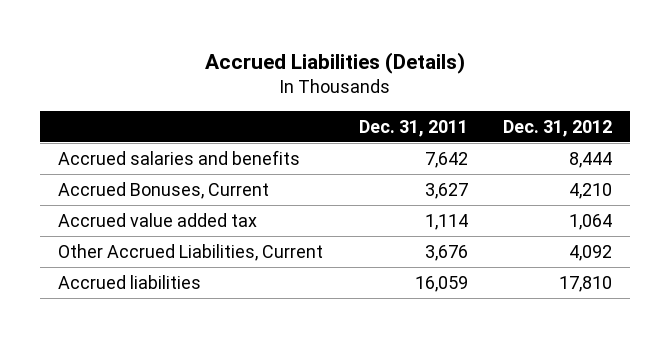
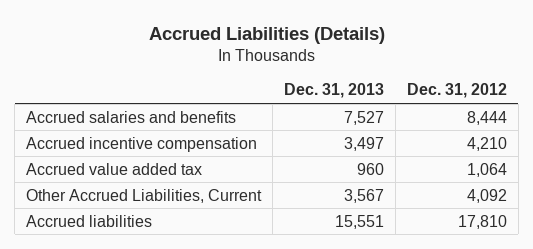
[358,119,468,137] Dec. 31, 2011 -> none
none -> [284,83,385,99] Dec. 31, 2013
[58,181,270,199] Accrued Bonuses, Current -> [26,136,258,152] Accrued incentive compensation

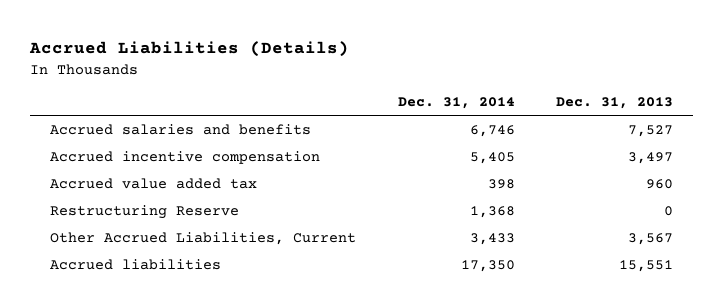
[406,83,507,99] Dec. 31, 2012 -> none
none -> [397,97,515,110] Dec. 31, 2014
none -> [50,204,240,219] Restructuring Reserve

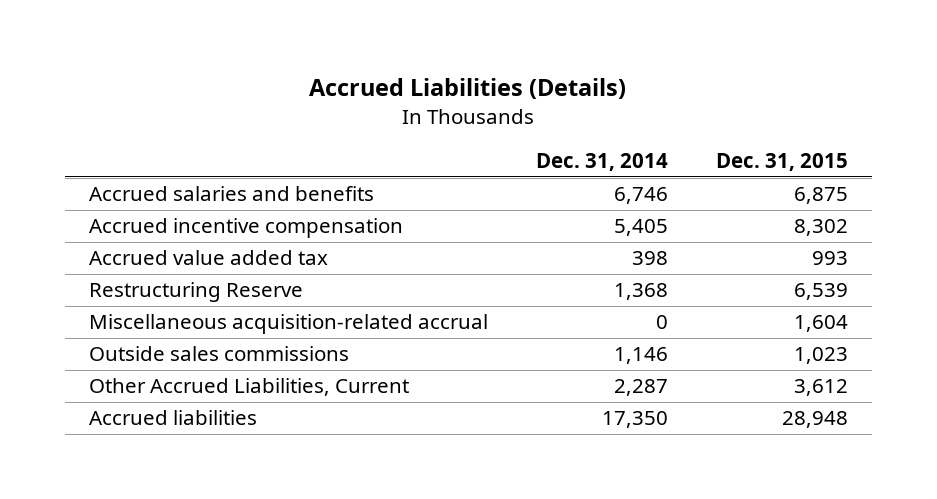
[555,97,673,110] Dec. 31, 2013 -> none
none -> [716,153,849,172] Dec. 31, 2015
none -> [88,314,488,335] Miscellaneous acquisition-related accrual
none -> [88,346,349,362] Outside sales commissions
[469,232,515,245] 3,433 -> [613,379,668,397] 2,287

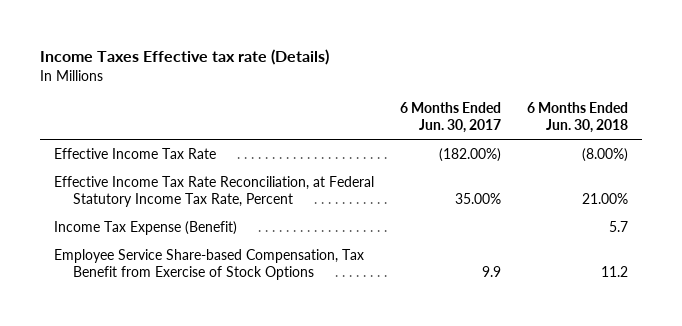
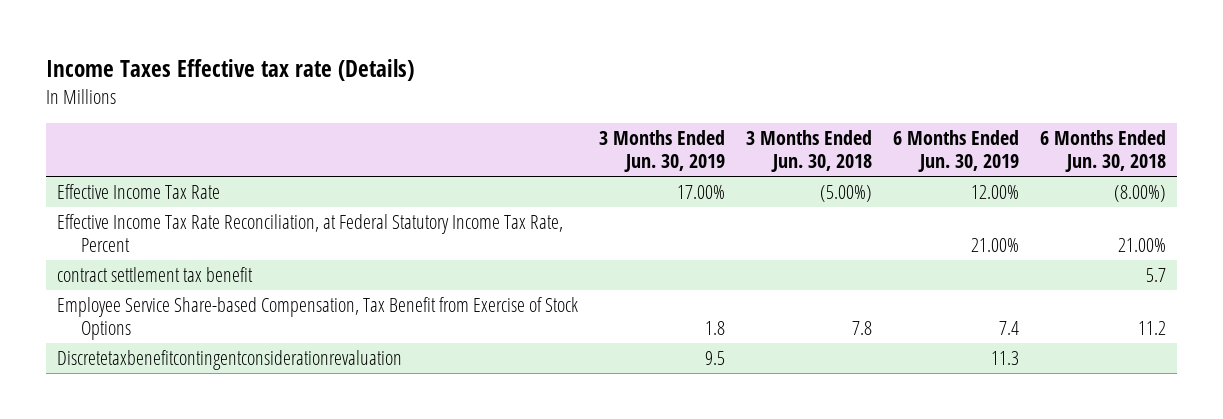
[399,102,501,134] 6 Months Ended Jun. 30, 2017 -> none
none -> [598,130,725,173] 3 Months Ended Jun. 30, 2019
none -> [746,130,873,173] 3 Months Ended Jun. 30, 2018
none -> [893,130,1020,173] 6 Months Ended Jun. 30, 2019
[53,220,237,235] Income Tax Expense (Benefit) -> none
none -> [56,266,253,282] contract settlement tax benefit
none -> [56,349,402,370] Discretetaxbenefitcontingentconsiderationrevaluation

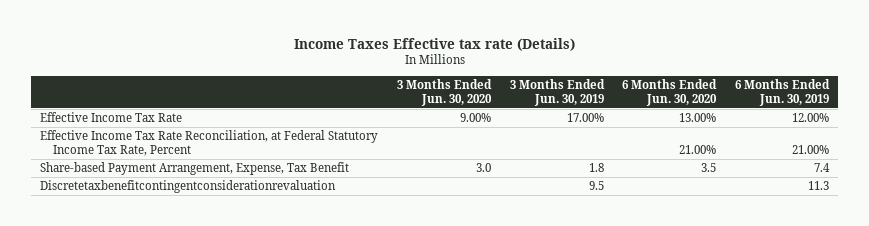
[746,130,873,173] 3 Months Ended Jun. 30, 2018 -> none
[1040,130,1167,173] 6 Months Ended Jun. 30, 2018 -> none
none -> [396,79,492,106] 3 Months Ended Jun. 30, 2020
none -> [622,79,718,106] 6 Months Ended Jun. 30, 2020
[56,266,253,282] contract settlement tax benefit -> none
[56,296,578,340] Employee Service Share-based Compensation, Tax Benefit from Exercise of Stock Options -> [40,162,350,176] Share-based Payment Arrangement, Expense, Tax Benefit

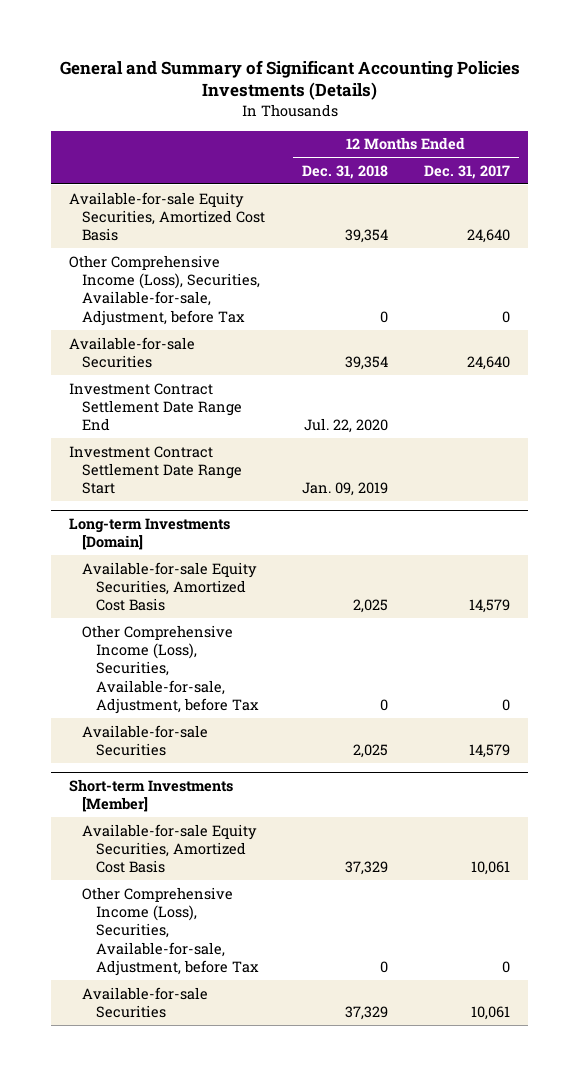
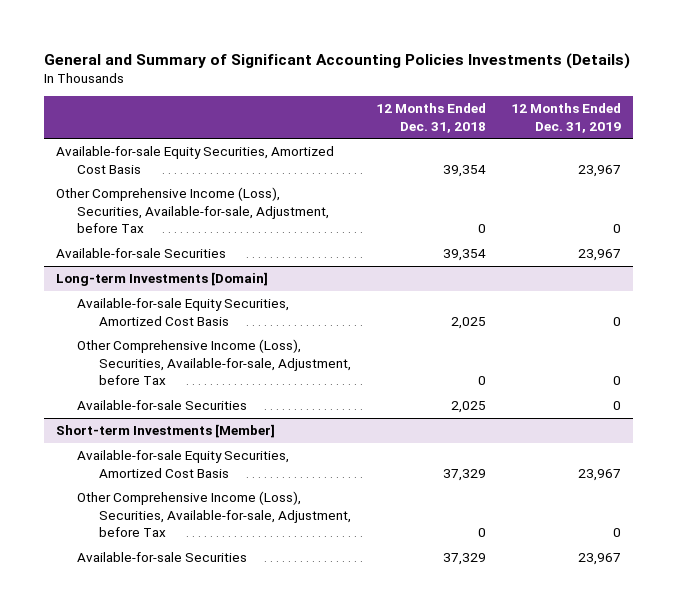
[424,164,511,179] Dec. 31, 2017 -> none
none -> [510,103,621,133] 12 Months Ended Dec. 31, 2019
[69,382,243,432] Investment Contract Settlement Date Range End -> none
[69,445,243,495] Investment Contract Settlement Date Range Start -> none

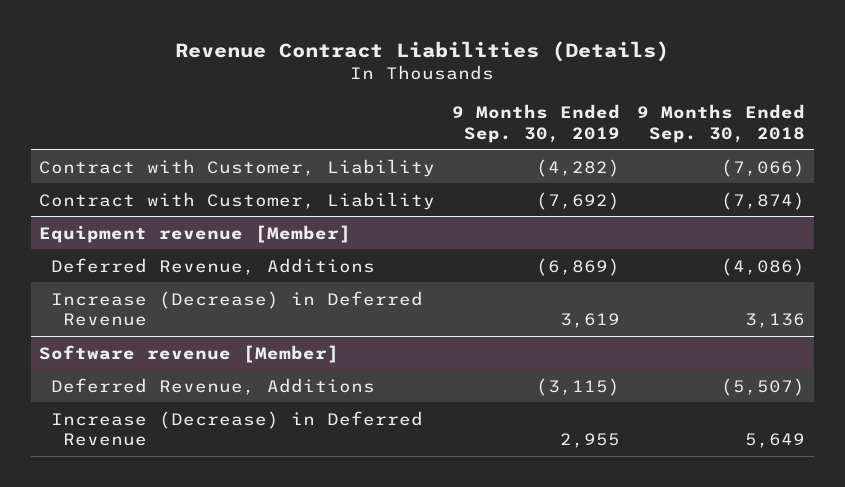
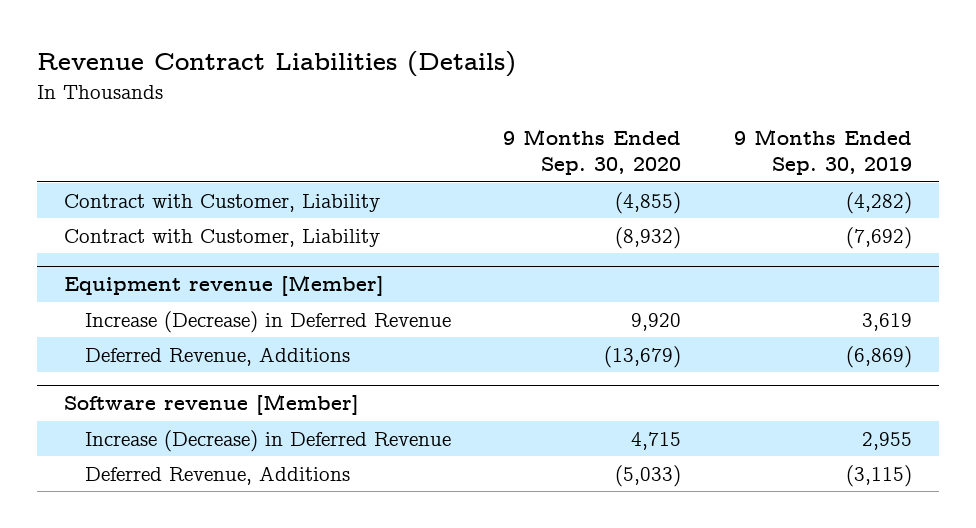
[637,104,806,143] 9 Months Ended Sep. 30, 2018 -> none
none -> [503,128,682,176] 9 Months Ended Sep. 30, 2020
[51,257,376,275] Deferred Revenue, Additions -> [84,347,350,367] Deferred Revenue, Additions
[51,377,376,395] Deferred Revenue, Additions -> [84,466,350,486] Deferred Revenue, Additions

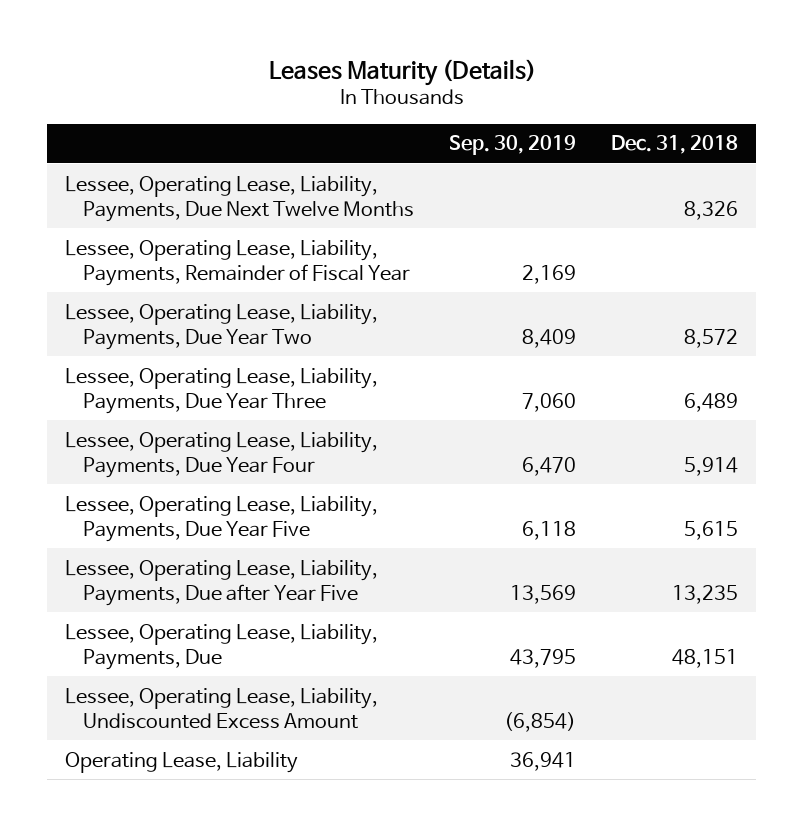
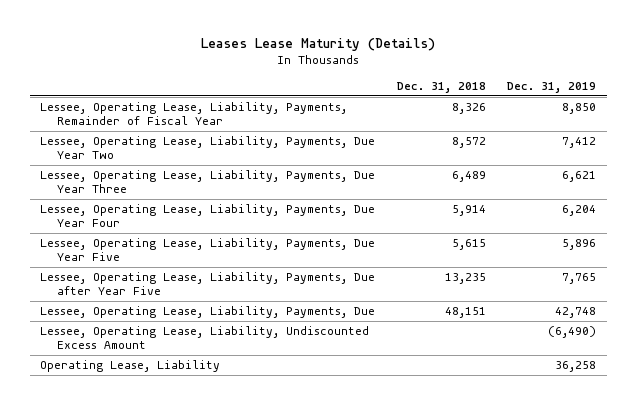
[268,58,536,86] Leases Maturity (Details) -> [201,38,436,52] Leases Lease Maturity (Details)
[449,135,577,156] Sep. 30, 2019 -> none
none -> [506,81,596,93] Dec. 31, 2019
[64,239,411,286] Lessee, Operating Lease, Liability, Payments, Remainder of Fiscal Year -> none
[64,175,415,222] Lessee, Operating Lease, Liability, Payments, Due Next Twelve Months -> [40,102,348,125] Lessee, Operating Lease, Liability, Payments, Remainder of Fiscal Year

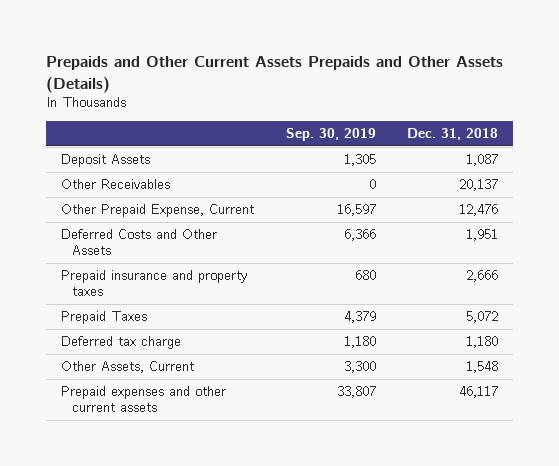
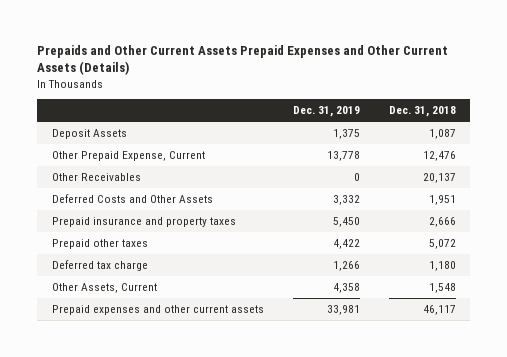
[45,56,503,93] Prepaids and Other Current Assets Prepaids and Other Assets (Details) -> [37,44,449,76] Prepaids and Other Current Assets Prepaid Expenses and Other Current Assets (Details)
[285,128,376,142] Sep. 30, 2019 -> none
none -> [292,106,360,118] Dec. 31, 2019
[61,179,171,190] Other Receivables -> [51,173,141,182] Other Receivables
[61,311,148,325] Prepaid Taxes -> [51,239,148,250] Prepaid other taxes

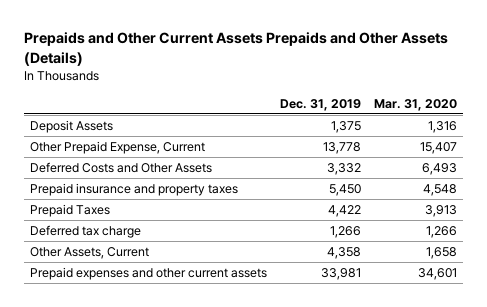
[37,44,449,76] Prepaids and Other Current Assets Prepaid Expenses and Other Current Assets (Details) -> [23,32,448,67] Prepaids and Other Current Assets Prepaids and Other Assets (Details)
[388,106,456,118] Dec. 31, 2018 -> none
none -> [373,98,457,111] Mar. 31, 2020
[51,173,141,182] Other Receivables -> none
[51,239,148,250] Prepaid other taxes -> [30,204,111,218] Prepaid Taxes

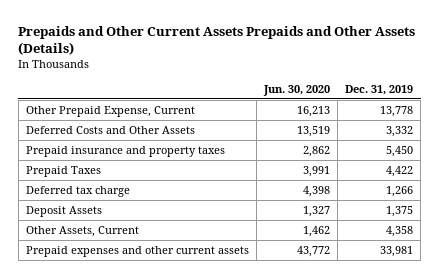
[373,98,457,111] Mar. 31, 2020 -> none
none -> [262,85,330,97] Jun. 30, 2020
[30,120,114,134] Deposit Assets -> [25,205,102,217] Deposit Assets

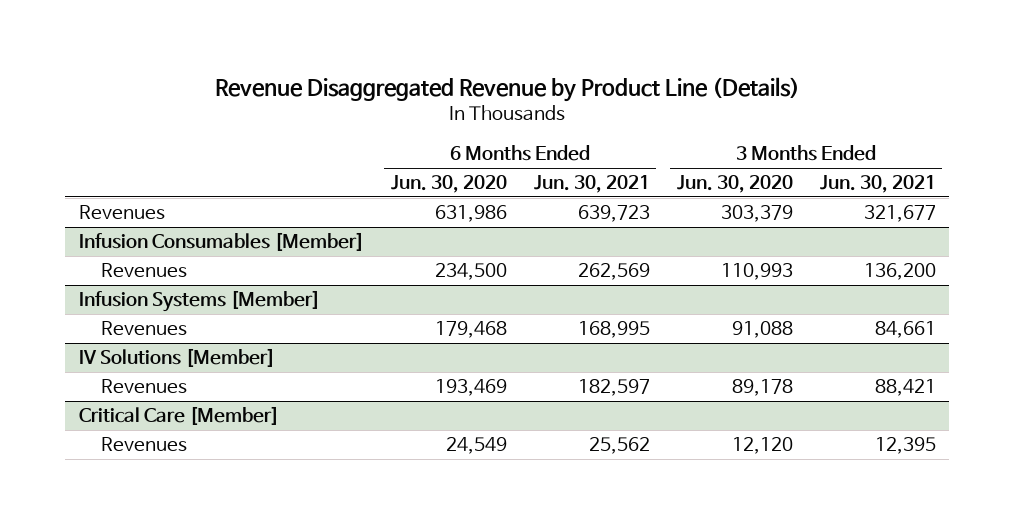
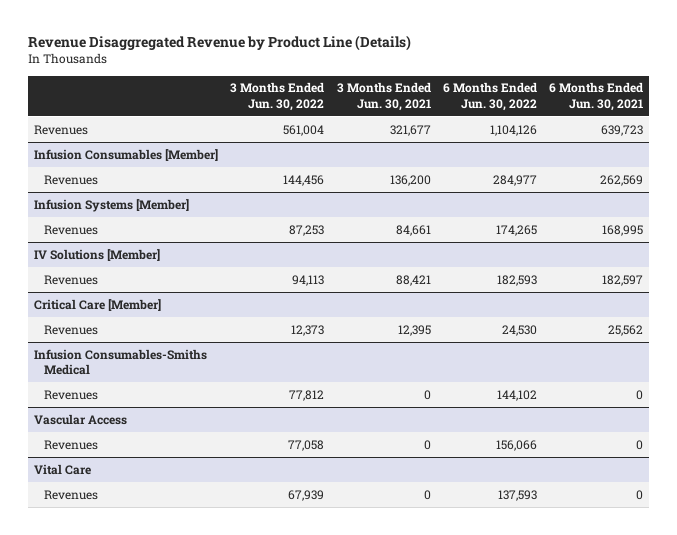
[390,175,507,194] Jun. 30, 2020 -> none
[676,175,793,194] Jun. 30, 2020 -> none
none -> [230,82,325,112] 3 Months Ended Jun. 30, 2022
none -> [442,82,537,112] 6 Months Ended Jun. 30, 2022
none -> [34,348,208,376] Infusion Consumables-Smiths Medical
none -> [44,389,99,400] Revenues
none -> [34,413,128,425] Vascular Access
none -> [44,439,99,450] Revenues
none -> [34,463,92,475] Vital Care
none -> [44,489,99,500] Revenues

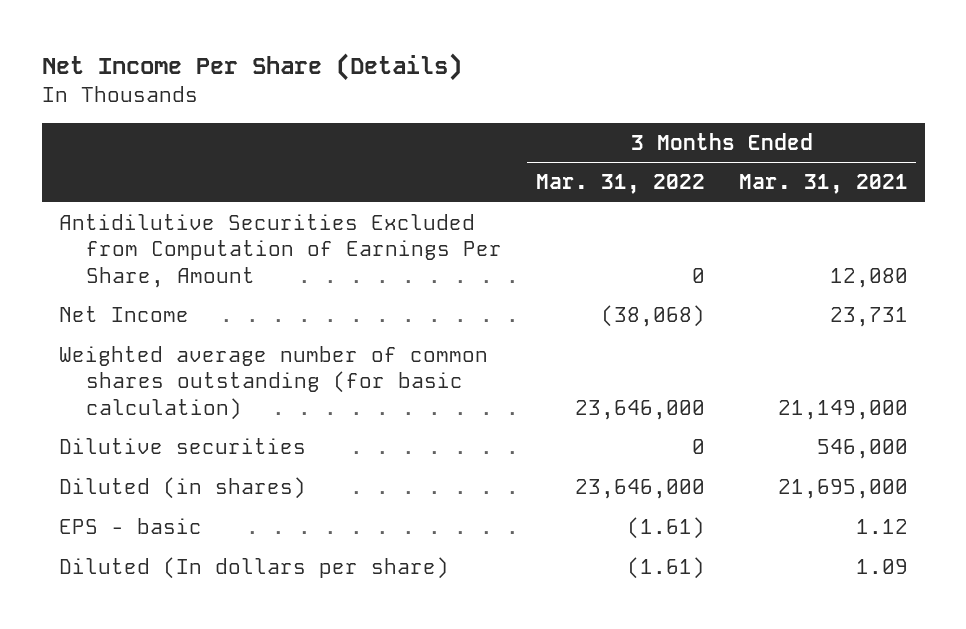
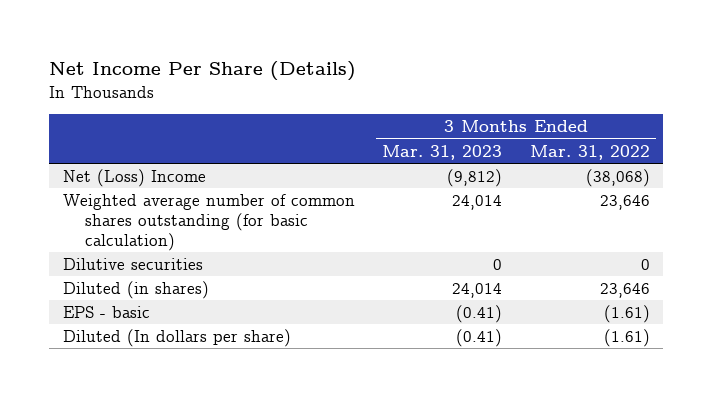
[738,174,908,195] Mar. 31, 2021 -> none
none -> [382,144,503,160] Mar. 31, 2023
[58,214,502,288] Antidilutive Securities Excluded from Computation of Earnings Per Share, Amount -> none
[58,306,189,323] Net Income -> [63,168,207,187] Net (Loss) Income
[574,399,705,420] 23,646,000 -> [599,194,650,210] 23,646
[574,479,705,500] 23,646,000 -> [599,282,650,298] 23,646

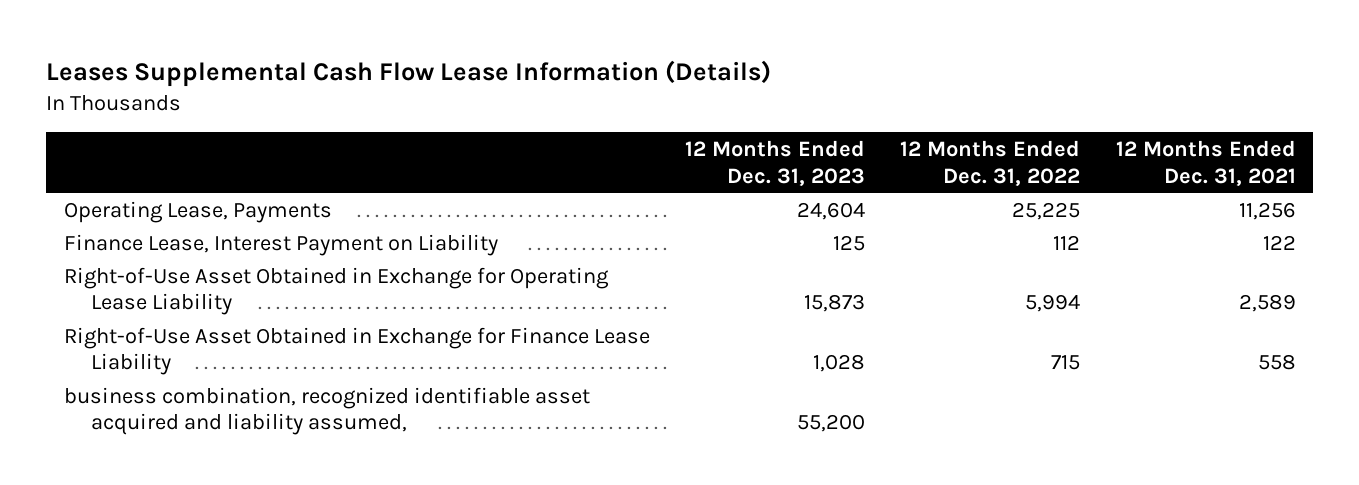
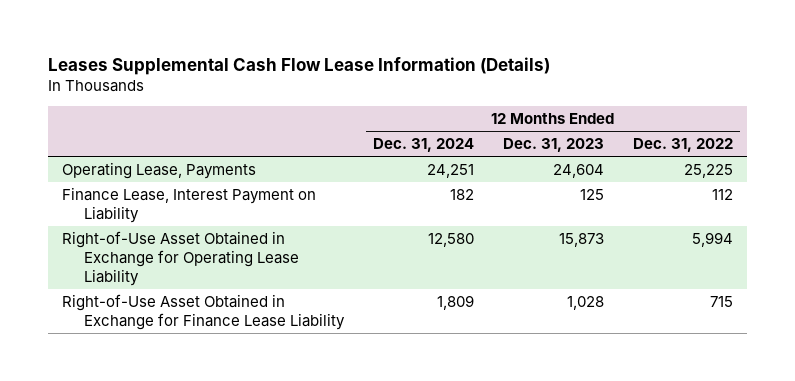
[1115,139,1296,186] 12 Months Ended Dec. 31, 2021 -> none
none -> [373,138,475,153] Dec. 31, 2024
[63,386,590,436] business combination, recognized identifiable asset acquired and liability assumed, -> none

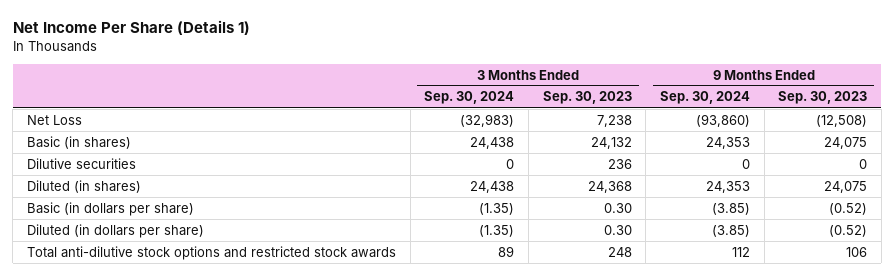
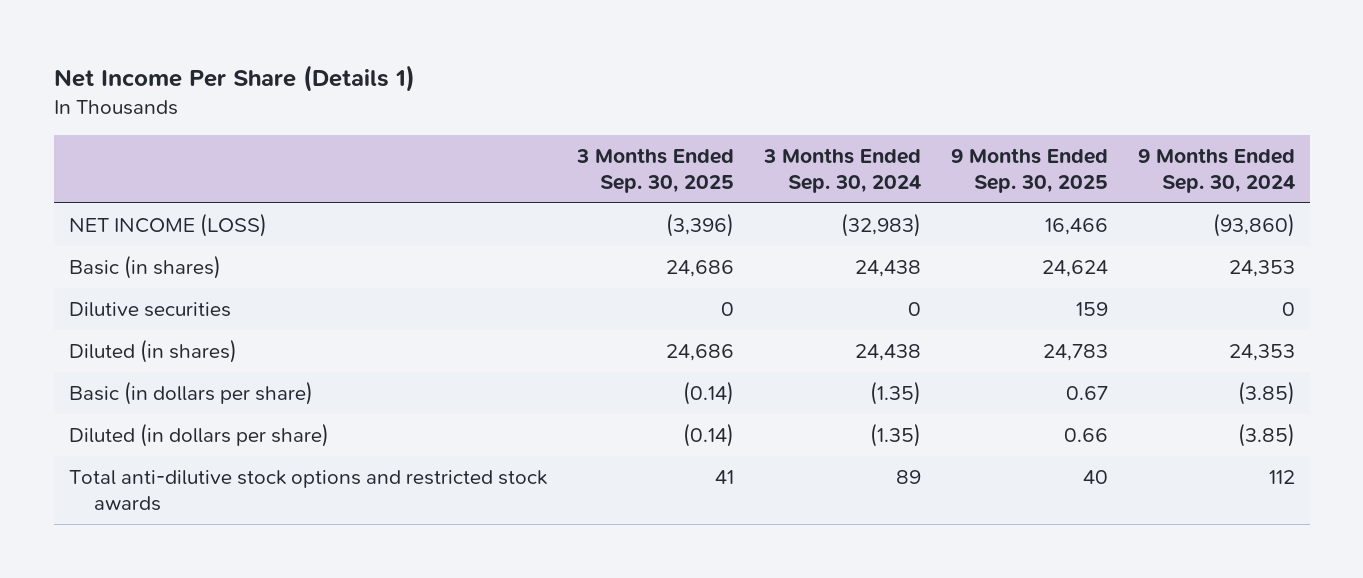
[542,91,632,105] Sep. 30, 2023 -> none
[778,91,868,105] Sep. 30, 2023 -> none
none -> [575,147,734,193] 3 Months Ended Sep. 30, 2025
none -> [950,147,1108,193] 9 Months Ended Sep. 30, 2025
[27,114,83,125] Net Loss -> [68,213,267,238] NET INCOME (LOSS)

